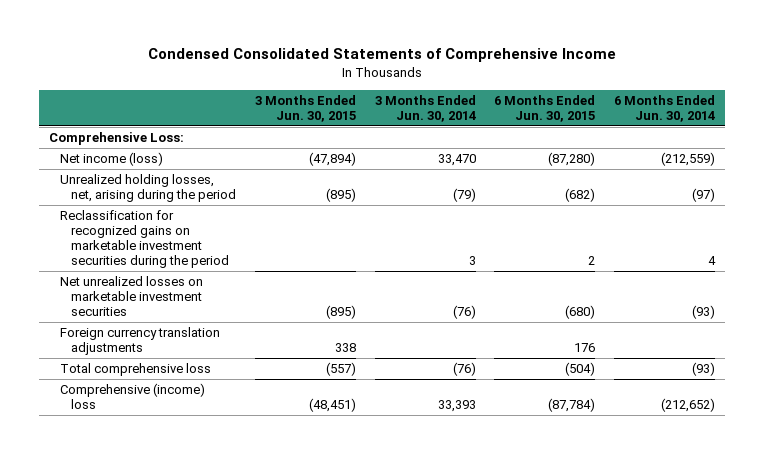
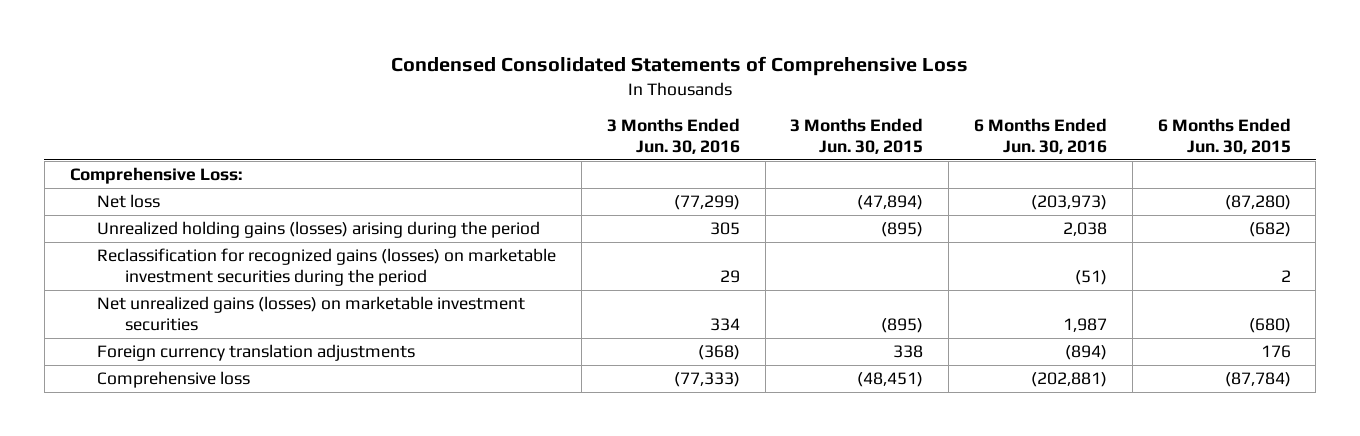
[147,48,616,63] Condensed Consolidated Statements of Comprehensive Income -> [391,56,969,77] Condensed Consolidated Statements of Comprehensive Loss
[374,94,476,122] 3 Months Ended Jun. 30, 2014 -> none
[614,94,716,122] 6 Months Ended Jun. 30, 2014 -> none
none -> [606,118,740,154] 3 Months Ended Jun. 30, 2016
none -> [973,118,1107,154] 6 Months Ended Jun. 30, 2016
[59,152,163,167] Net income (loss) -> [97,194,161,209] Net loss
[59,174,237,203] Unrealized holding losses, net, arising during the period -> [97,221,541,239] Unrealized holding gains (losses) arising during the period
[59,210,230,269] Reclassification for recognized gains on marketable investment securities during the period -> [97,248,557,286] Reclassification for recognized gains (losses) on marketable investment securities during the period
[59,276,203,317] Net unrealized losses on marketable investment securities -> [97,296,526,331] Net unrealized gains (losses) on marketable investment securities
[59,363,211,377] Total comprehensive loss -> none
[59,383,205,410] Comprehensive (income) loss -> [97,371,251,389] Comprehensive loss

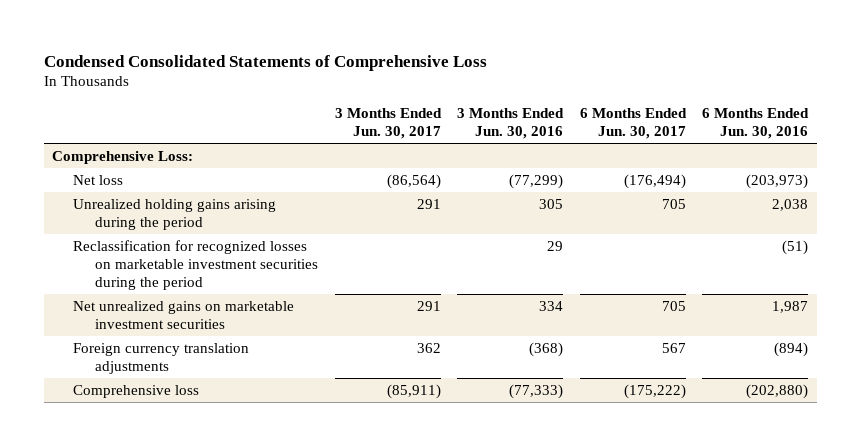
[790,118,924,154] 3 Months Ended Jun. 30, 2015 -> none
[1157,118,1291,154] 6 Months Ended Jun. 30, 2015 -> none
none -> [334,108,442,139] 3 Months Ended Jun. 30, 2017
none -> [579,108,687,139] 6 Months Ended Jun. 30, 2017
[97,221,541,239] Unrealized holding gains (losses) arising during the period -> [73,198,277,230] Unrealized holding gains arising during the period
[97,248,557,286] Reclassification for recognized gains (losses) on marketable investment securities during the period -> [73,239,319,290] Reclassification for recognized losses on marketable investment securities during the period
[97,296,526,331] Net unrealized gains (losses) on marketable investment securities -> [73,300,295,329] Net unrealized gains on marketable investment securities
[1030,372,1107,388] (202,881) -> [746,383,809,399] (202,880)

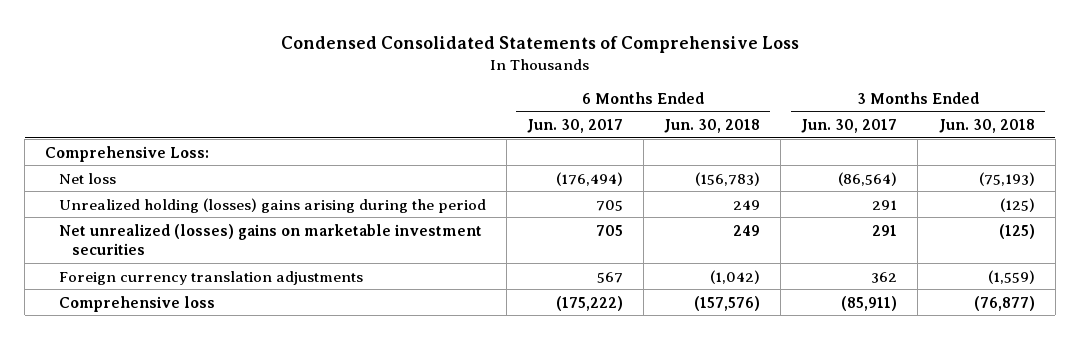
[457,108,565,139] 3 Months Ended Jun. 30, 2016 -> none
[702,108,810,139] 6 Months Ended Jun. 30, 2016 -> none
none -> [664,118,761,133] Jun. 30, 2018
none -> [938,118,1035,133] Jun. 30, 2018
[73,239,319,290] Reclassification for recognized losses on marketable investment securities during the period -> none
[73,198,277,230] Unrealized holding gains arising during the period -> [58,197,486,213] Unrealized holding (losses) gains arising during the period
[73,300,295,329] Net unrealized gains on marketable investment securities -> [58,223,482,256] Net unrealized (losses) gains on marketable investment securities

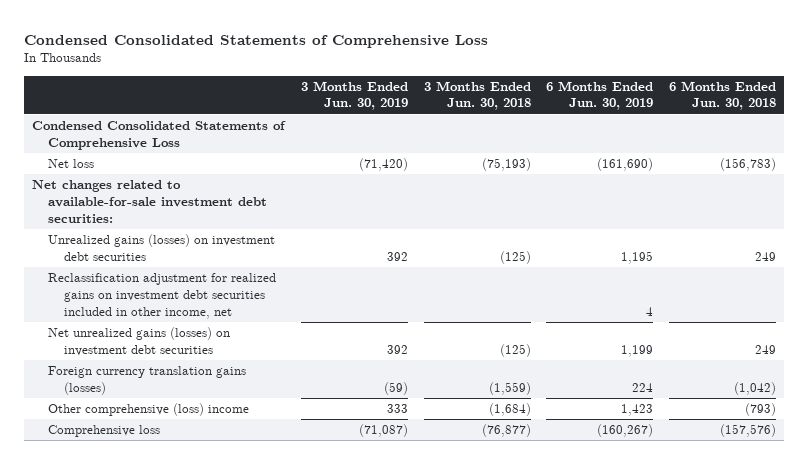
[526,118,623,133] Jun. 30, 2017 -> none
[801,118,898,133] Jun. 30, 2017 -> none
none -> [301,80,409,111] 3 Months Ended Jun. 30, 2019
none -> [546,80,654,111] 6 Months Ended Jun. 30, 2019
[45,145,210,162] Comprehensive Loss: -> [32,121,287,150] Condensed Consolidated Statements of Comprehensive Loss
none -> [32,180,267,223] Net changes related to available-for-sale investment debt securities:
[58,197,486,213] Unrealized holding (losses) gains arising during the period -> [47,234,275,261] Unrealized gains (losses) on investment debt securities
none -> [47,273,276,319] Reclassification adjustment for realized gains on investment debt securities included in other income, net
[58,223,482,256] Net unrealized (losses) gains on marketable investment securities -> [47,327,230,356] Net unrealized gains (losses) on investment debt securities
[58,270,363,285] Foreign currency translation adjustments -> [47,366,246,395] Foreign currency translation gains (losses)
none -> [47,403,249,417] Other comprehensive (loss) income

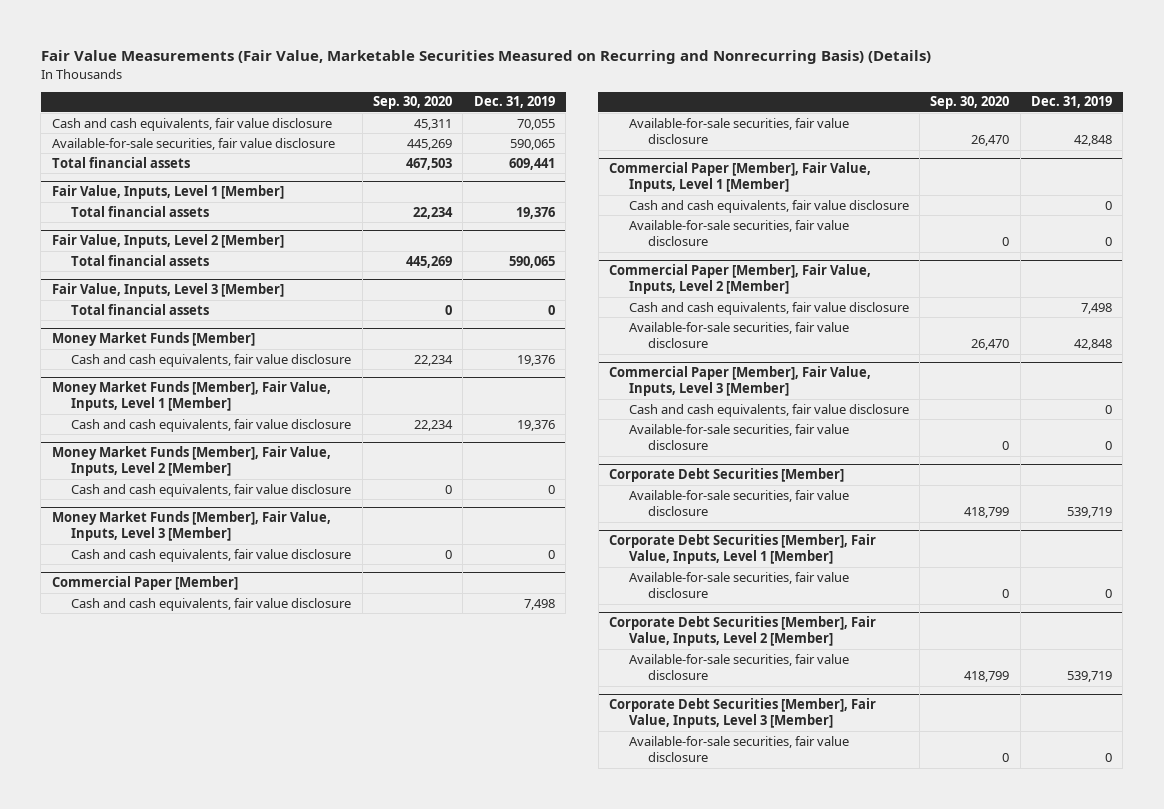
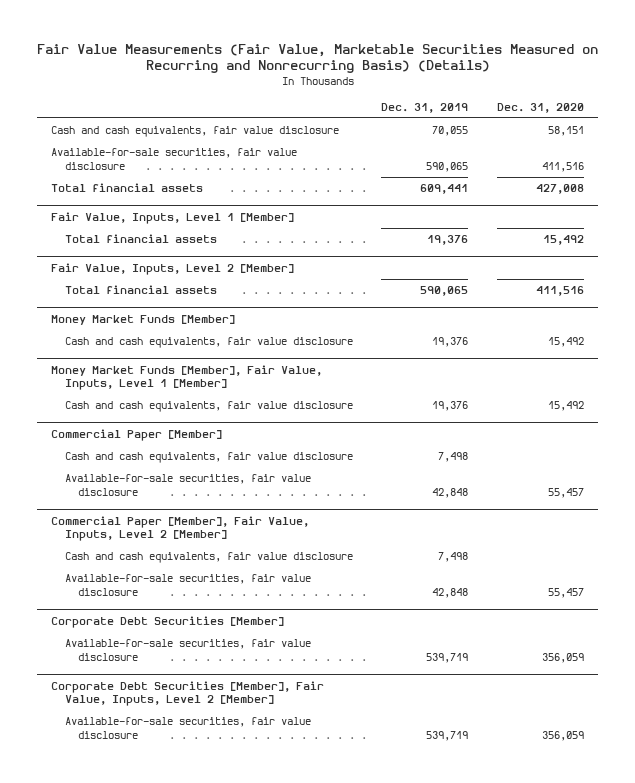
[372,96,452,110] Sep. 30, 2020 -> none
none -> [496,102,584,113] Dec. 31, 2020
[51,283,284,298] Fair Value, Inputs, Level 3 [Member] -> none
[71,303,210,315] Total financial assets -> none
[51,446,331,477] Money Market Funds [Member], Fair Value, Inputs, Level 2 [Member] -> none
[71,483,352,497] Cash and cash equivalents, fair value disclosure -> none
[51,511,331,542] Money Market Funds [Member], Fair Value, Inputs, Level 3 [Member] -> none
[71,548,352,562] Cash and cash equivalents, fair value disclosure -> none
[608,162,871,193] Commercial Paper [Member], Fair Value, Inputs, Level 1 [Member] -> none
[628,199,909,213] Cash and cash equivalents, fair value disclosure -> none
[628,219,849,247] Available-for-sale securities, fair value disclosure -> none
[608,366,871,397] Commercial Paper [Member], Fair Value, Inputs, Level 3 [Member] -> none
[628,403,909,417] Cash and cash equivalents, fair value disclosure -> none
[628,423,849,451] Available-for-sale securities, fair value disclosure -> none
[608,534,876,565] Corporate Debt Securities [Member], Fair Value, Inputs, Level 1 [Member] -> none
[628,571,849,599] Available-for-sale securities, fair value disclosure -> none
[608,698,876,729] Corporate Debt Securities [Member], Fair Value, Inputs, Level 3 [Member] -> none
[628,735,849,763] Available-for-sale securities, fair value disclosure -> none

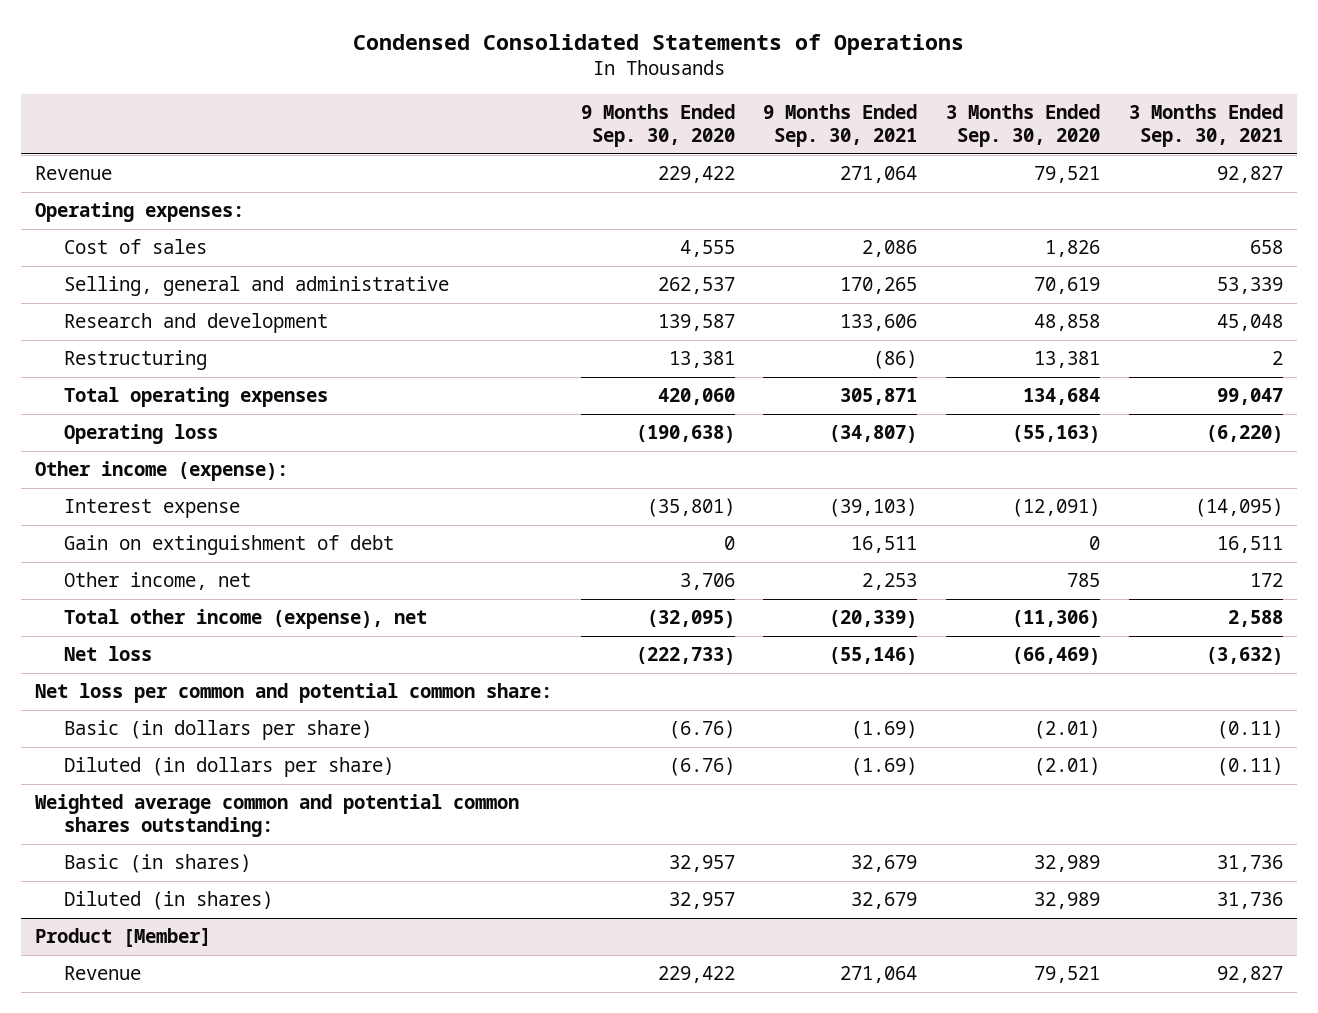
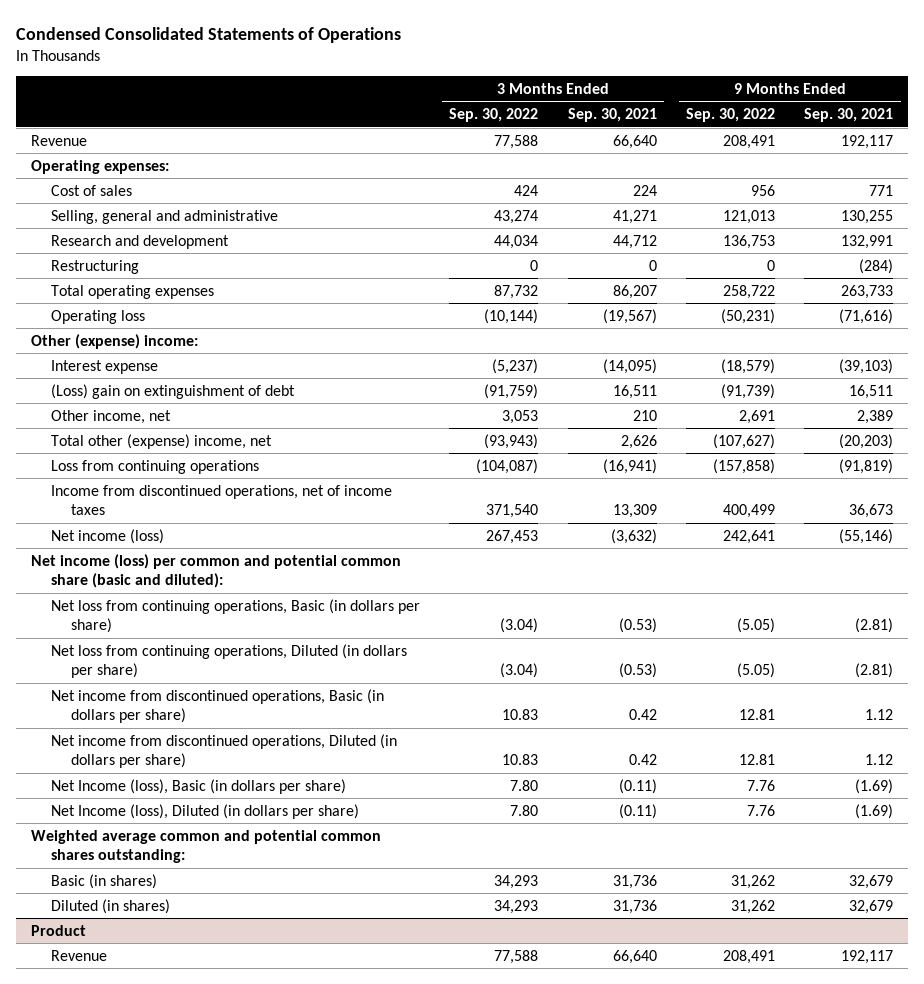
[580,104,735,147] 9 Months Ended Sep. 30, 2020 -> none
[946,104,1101,147] 3 Months Ended Sep. 30, 2020 -> none
none -> [449,108,539,123] Sep. 30, 2022
none -> [685,108,775,123] Sep. 30, 2022
[840,166,918,184] 271,064 -> [841,134,894,149] 192,117
[1216,166,1283,184] 92,827 -> [612,134,657,149] 66,640
[862,240,918,258] 2,086 -> [869,184,894,196] 771
[1249,240,1283,255] 658 -> [632,184,657,196] 224
[840,277,918,295] 170,265 -> [841,209,894,224] 130,255
[1216,277,1283,295] 53,339 -> [612,209,657,224] 41,271
[840,314,918,332] 133,606 -> [841,234,894,249] 132,991
[1216,314,1283,332] 45,048 -> [612,234,657,249] 44,712
[873,350,918,370] (86) -> [859,258,894,274] (284)
[1271,351,1283,366] 2 -> [648,259,657,271] 0
[840,388,918,406] 305,871 -> [841,284,894,299] 263,733
[1216,388,1283,406] 99,047 -> [612,284,657,299] 86,207
[829,425,918,444] (34,807) -> [839,308,894,324] (71,616)
[1205,425,1283,444] (6,220) -> [602,308,657,324] (19,567)
[34,461,288,482] Other income (expense): -> [30,333,198,349] Other (expense) income:
[63,535,394,556] Gain on extinguishment of debt -> [50,383,295,399] (Loss) gain on extinguishment of debt
[862,573,918,591] 2,253 -> [857,409,894,424] 2,389
[1249,573,1283,588] 172 -> [632,409,657,421] 210
[63,609,427,630] Total other income (expense), net -> [50,433,272,449] Total other (expense) income, net
[829,610,918,629] (20,339) -> [839,433,894,449] (20,203)
[1227,610,1283,628] 2,588 -> [620,434,657,449] 2,626
none -> [50,459,259,474] Loss from continuing operations
none -> [50,484,392,516] Income from discontinued operations, net of income taxes
[63,646,152,662] Net loss -> [50,528,164,544] Net income (loss)
[34,683,552,704] Net loss per common and potential common share: -> [30,553,401,589] Net income (loss) per common and potential common share (basic and diluted):
none -> [50,598,420,634] Net loss from continuing operations, Basic (in dollars per share)
none -> [50,643,407,679] Net loss from continuing operations, Diluted (in dollars per share)
none -> [50,688,384,724] Net income from discontinued operations, Basic (in dollars per share)
none -> [50,733,397,769] Net income from discontinued operations, Diluted (in dollars per share)
[63,720,372,741] Basic (in dollars per share) -> [50,778,346,794] Net Income (loss), Basic (in dollars per share)
[63,757,394,778] Diluted (in dollars per share) -> [50,803,359,819] Net Income (loss), Diluted (in dollars per share)
[34,928,211,948] Product [Member] -> [30,924,86,936] Product
[840,966,918,984] 271,064 -> [841,949,894,964] 192,117
[1216,966,1283,984] 92,827 -> [612,949,657,964] 66,640

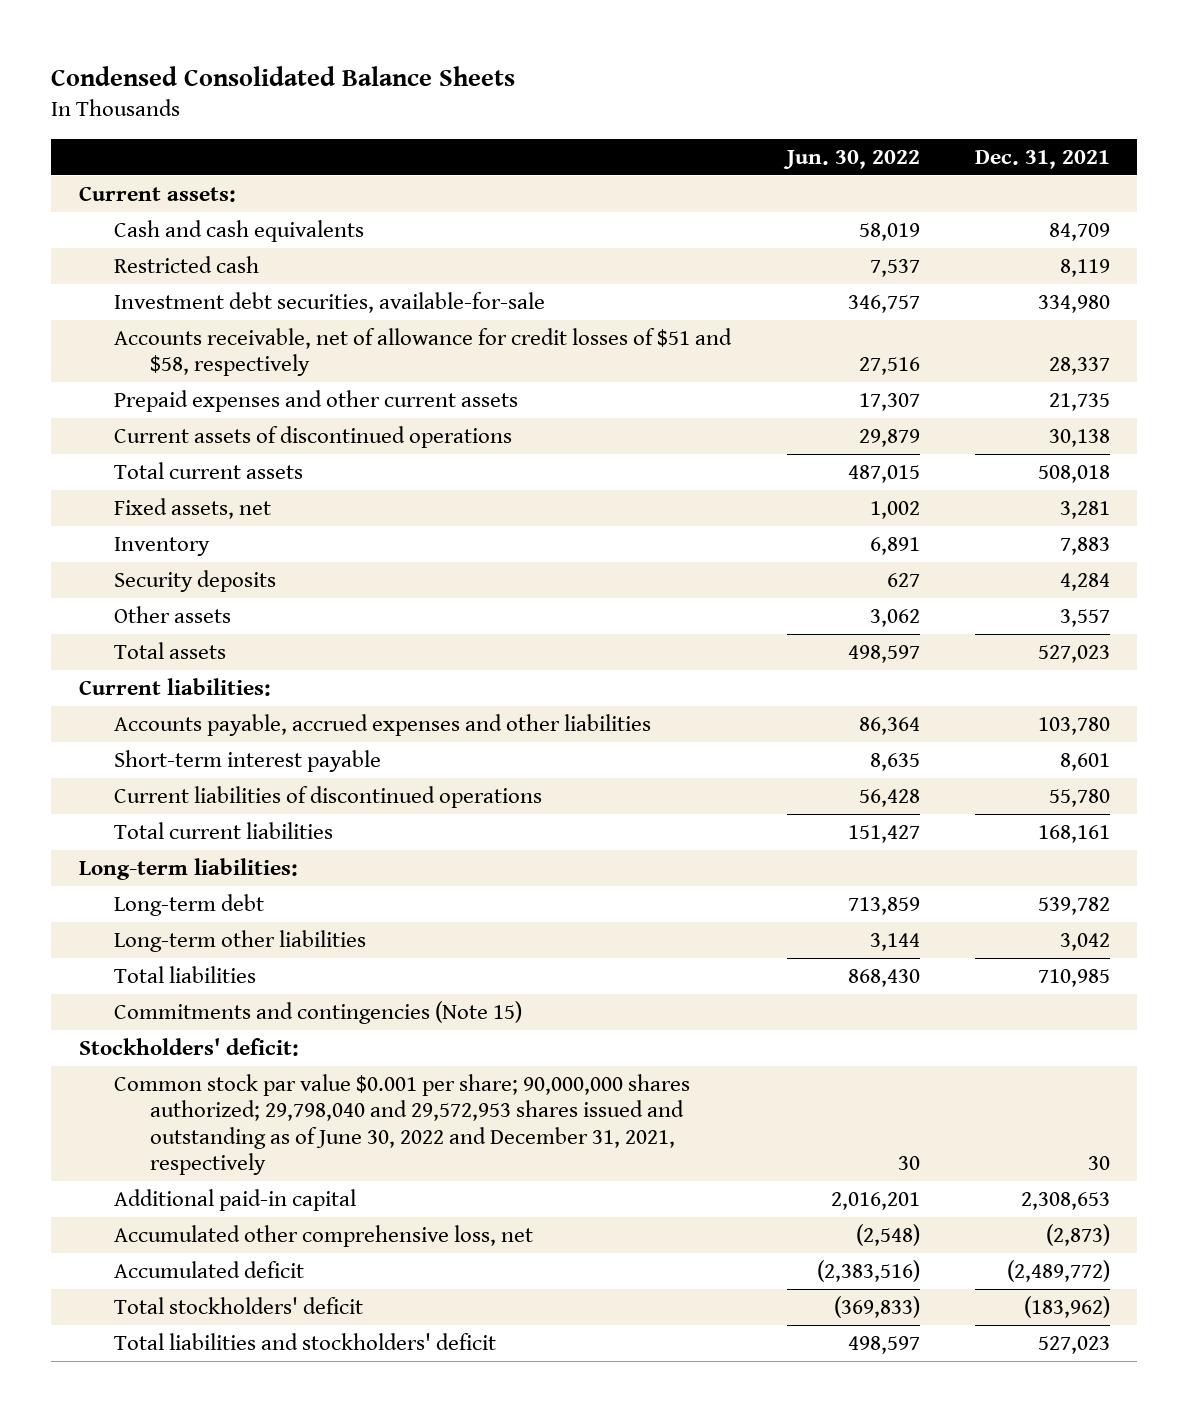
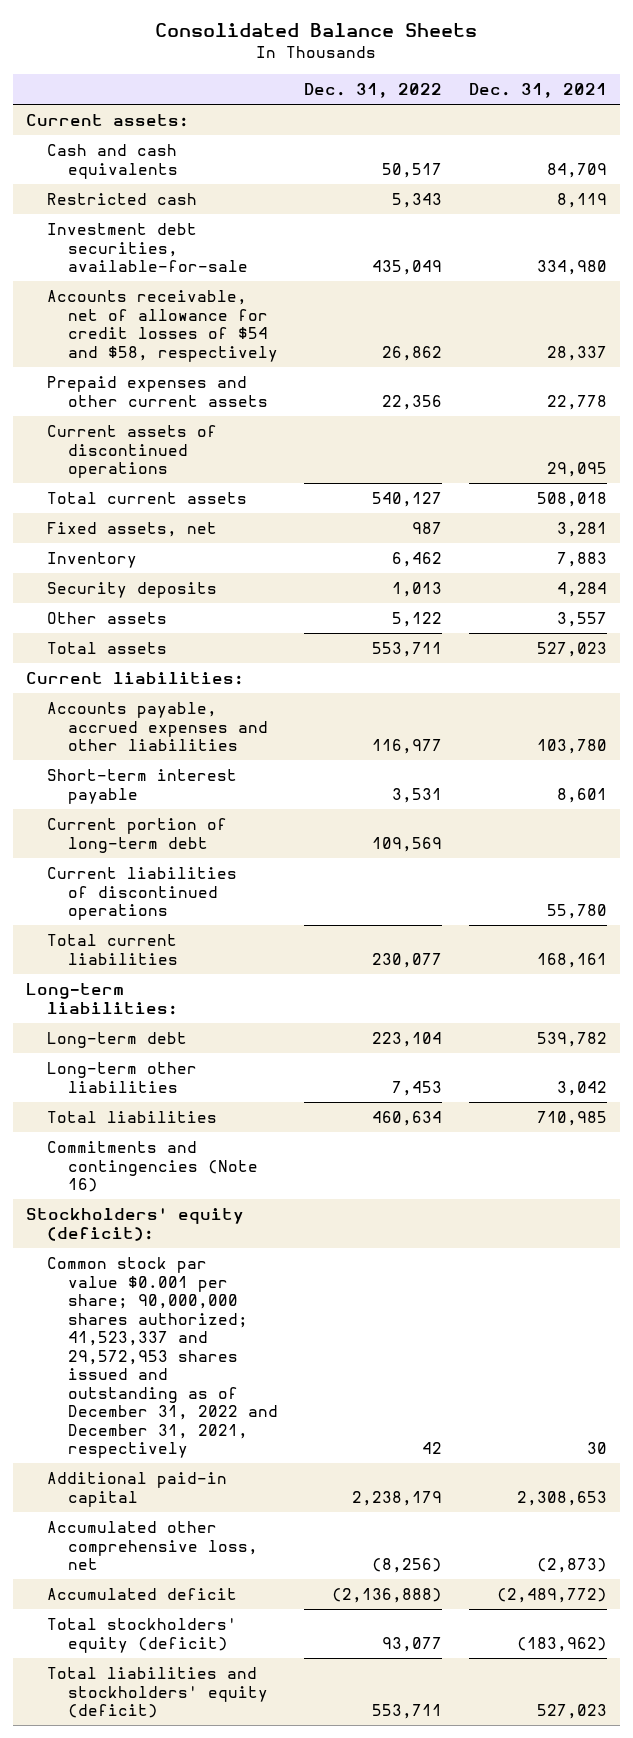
[50,65,515,86] Condensed Consolidated Balance Sheets -> [155,23,478,38] Consolidated Balance Sheets
[782,149,920,169] Jun. 30, 2022 -> none
none -> [304,83,443,99] Dec. 31, 2022
[114,327,733,377] Accounts receivable, net of allowance for credit losses of $51 and $58, respectively -> [46,290,278,362] Accounts receivable, net of allowance for credit losses of $54 and $58, respectively
[1048,392,1110,411] 21,735 -> [546,394,607,410] 22,778
[1048,428,1110,447] 30,138 -> [546,462,607,478] 29,095
none -> [46,818,227,853] Current portion of long-term debt
[114,1000,523,1024] Commitments and contingencies (Note 15) -> [46,1141,258,1193] Commitments and contingencies (Note 16)
[78,1037,299,1056] Stockholders' deficit: -> [25,1208,244,1241] Stockholders' equity (deficit):
[114,1073,691,1175] Common stock par value $0.001 per share; 90,000,000 shares authorized; 29,798,040 and 29,572,953 shares issued and outstanding as of June 30, 2022 and December 31, 2021, respectively -> [46,1257,278,1459] Common stock par value $0.001 per share; 90,000,000 shares authorized; 41,523,337 and 29,572,953 shares issued and outstanding as of December 31, 2022 and December 31, 2021, respectively
[114,1296,364,1314] Total stockholders' deficit -> [46,1618,237,1653] Total stockholders' equity (deficit)
[114,1332,497,1350] Total liabilities and stockholders' deficit -> [46,1667,268,1719] Total liabilities and stockholders' equity (deficit)

